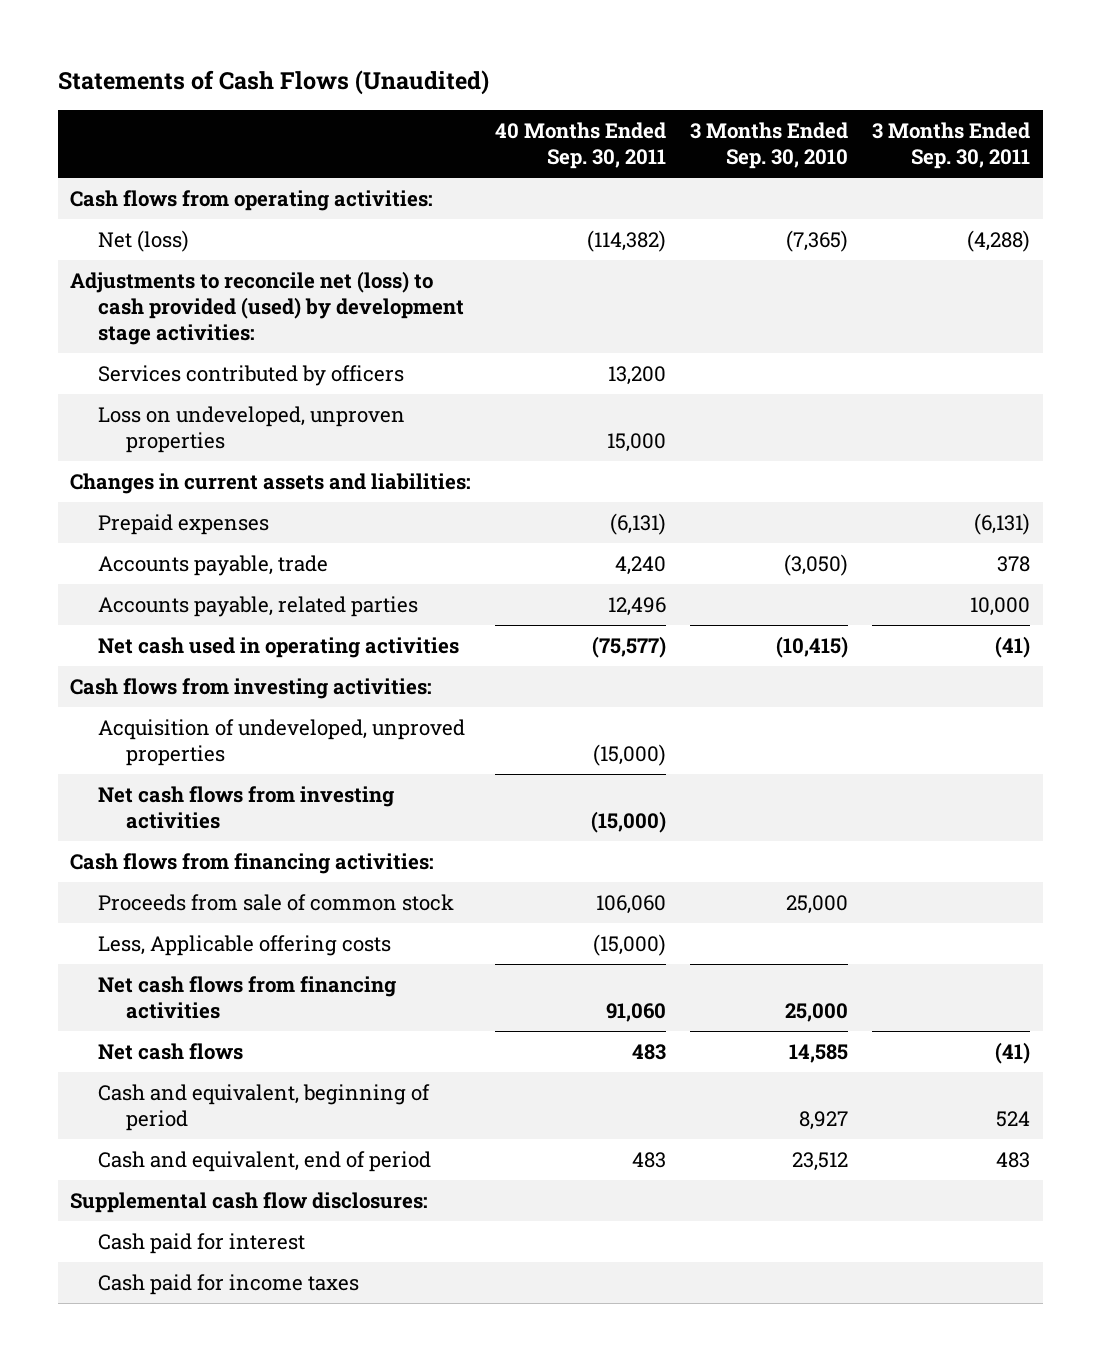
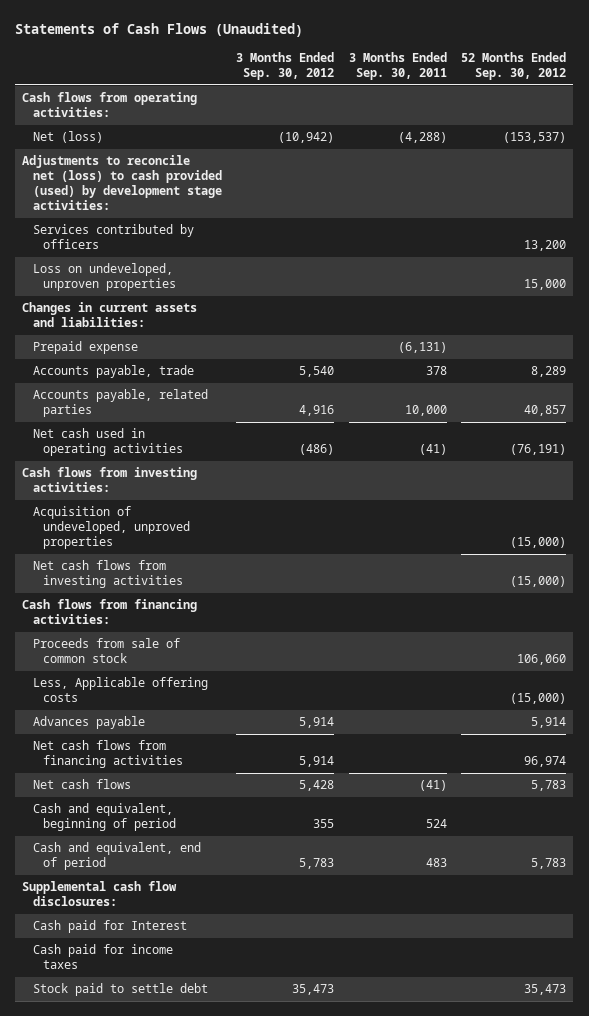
[495,121,667,169] 40 Months Ended Sep. 30, 2011 -> none
[690,121,849,169] 3 Months Ended Sep. 30, 2010 -> none
none -> [236,52,335,81] 3 Months Ended Sep. 30, 2012
none -> [461,52,567,81] 52 Months Ended Sep. 30, 2012
[97,514,269,536] Prepaid expenses -> [32,341,138,355] Prepaid expense
none -> [32,716,145,730] Advances payable
[97,1233,305,1255] Cash paid for interest -> [32,920,187,934] Cash paid for Interest
none -> [32,983,208,997] Stock paid to settle debt

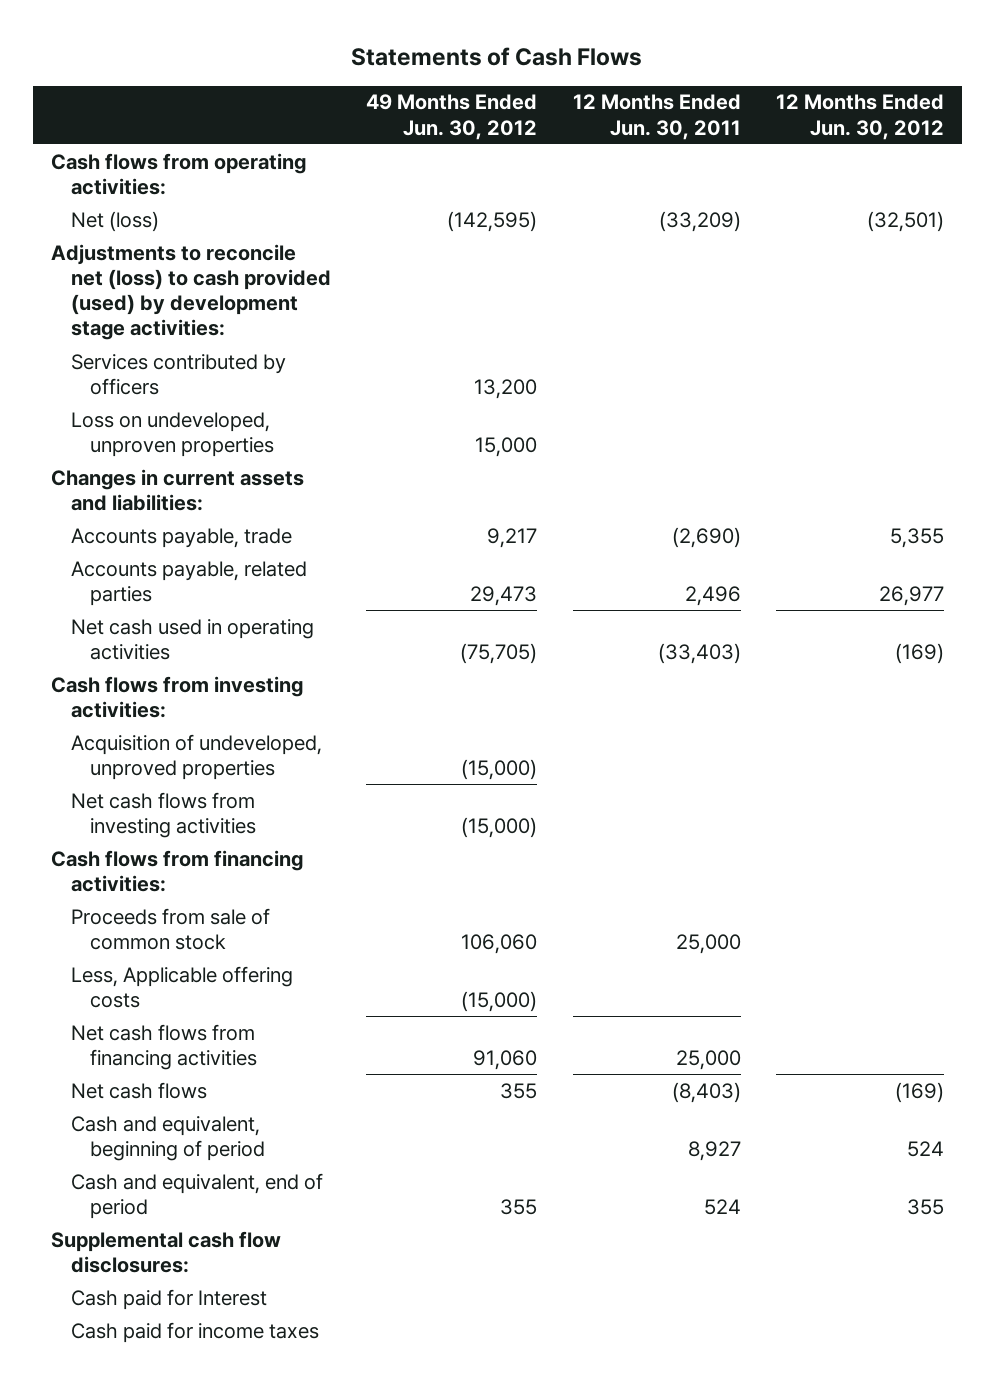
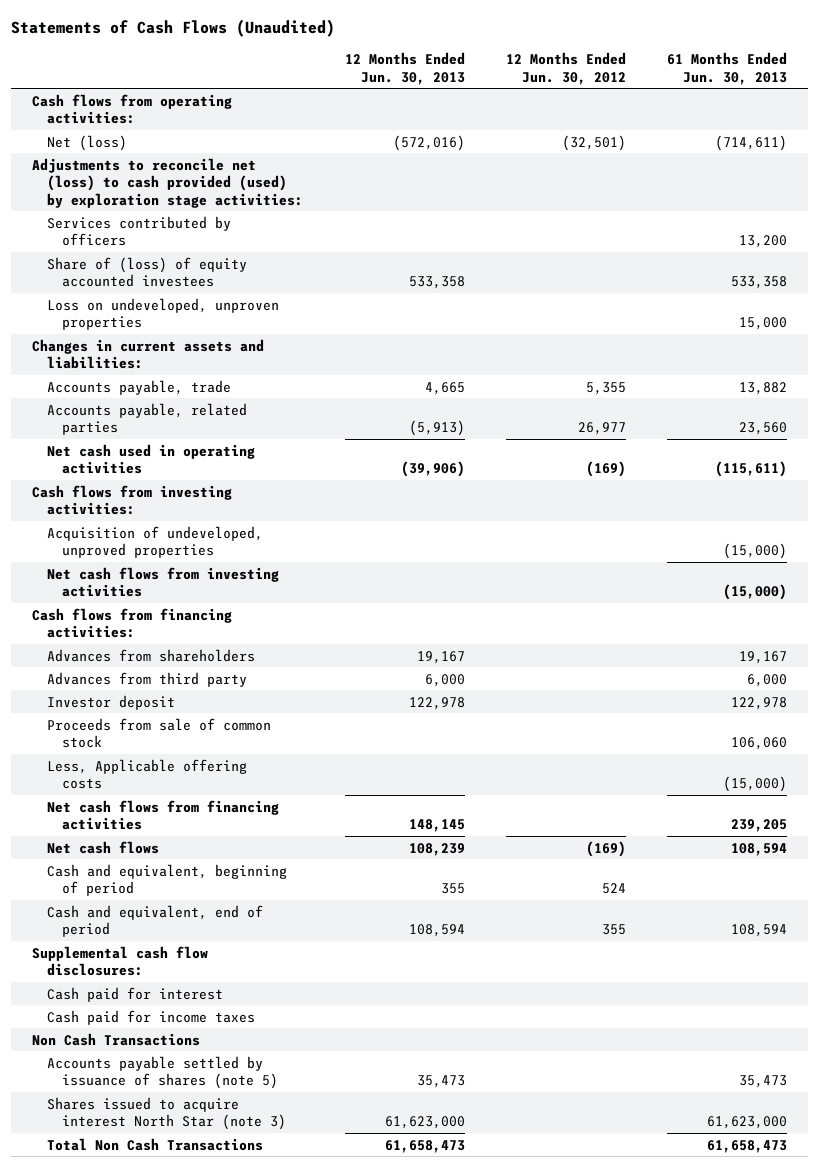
[351,46,643,66] Statements of Cash Flows -> [11,19,336,38] Statements of Cash Flows (Unaudited)
[366,94,538,140] 49 Months Ended Jun. 30, 2012 -> none
[572,94,741,140] 12 Months Ended Jun. 30, 2011 -> none
none -> [344,52,465,85] 12 Months Ended Jun. 30, 2013
none -> [667,52,788,85] 61 Months Ended Jun. 30, 2013
[50,243,331,341] Adjustments to reconcile net (loss) to cash provided (used) by development stage activities: -> [32,157,304,208] Adjustments to reconcile net (loss) to cash provided (used) by exploration stage activities:
none -> [47,256,248,288] Share of (loss) of equity accounted investees
none -> [47,648,256,662] Advances from shareholders
none -> [47,671,248,687] Advances from third party
none -> [47,694,176,710] Investor deposit
[70,1288,267,1310] Cash paid for Interest -> [47,986,224,1002] Cash paid for interest
none -> [32,1032,201,1046] Non Cash Transactions
none -> [47,1055,279,1090] Accounts payable settled by issuance of shares (note 5)
none -> [47,1096,287,1131] Shares issued to acquire interest North Star (note 3)
none -> [47,1137,264,1151] Total Non Cash Transactions

